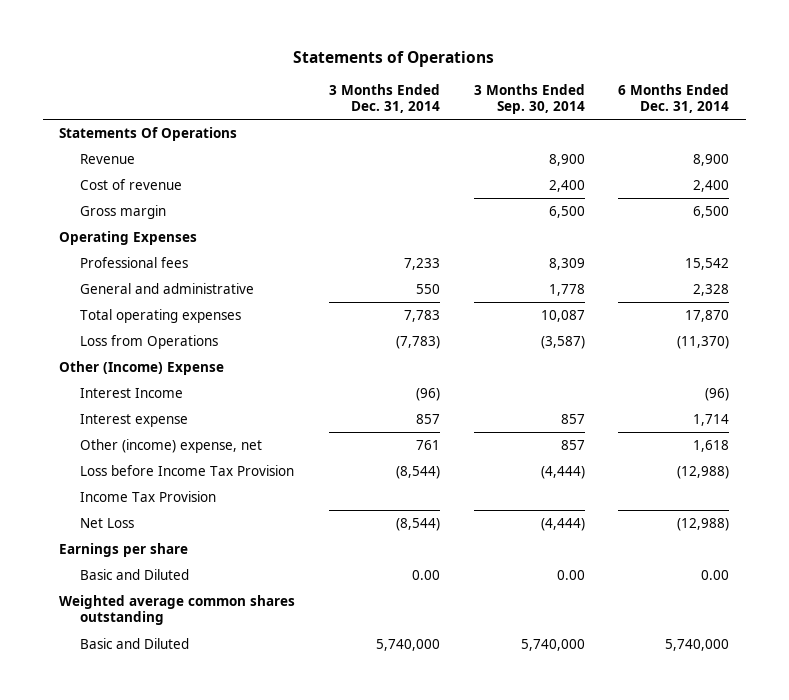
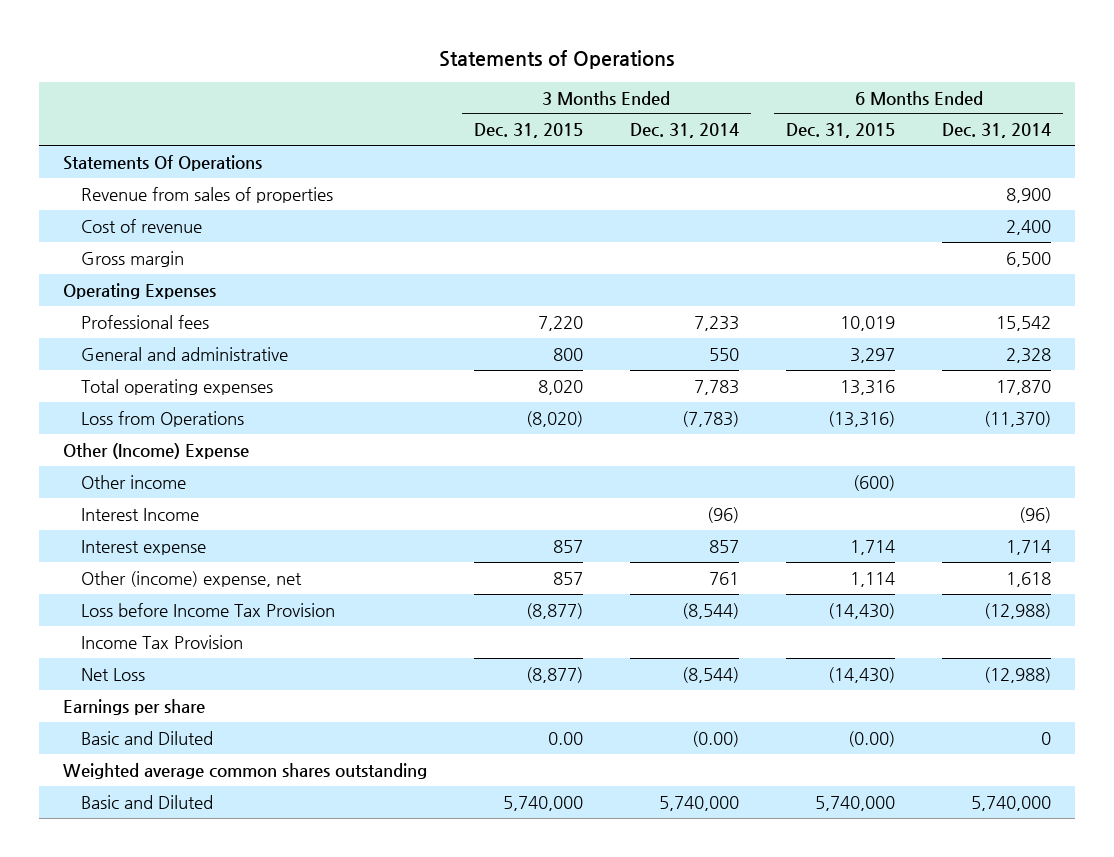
[473,83,585,115] 3 Months Ended Sep. 30, 2014 -> none
none -> [473,123,583,139] Dec. 31, 2015
none -> [786,123,896,139] Dec. 31, 2015
[79,153,135,164] Revenue -> [81,186,334,203] Revenue from sales of properties
none -> [81,474,187,489] Other income
[412,569,441,580] 0.00 -> [691,730,739,747] (0.00)
[701,569,730,580] 0.00 -> [1041,731,1052,745] 0

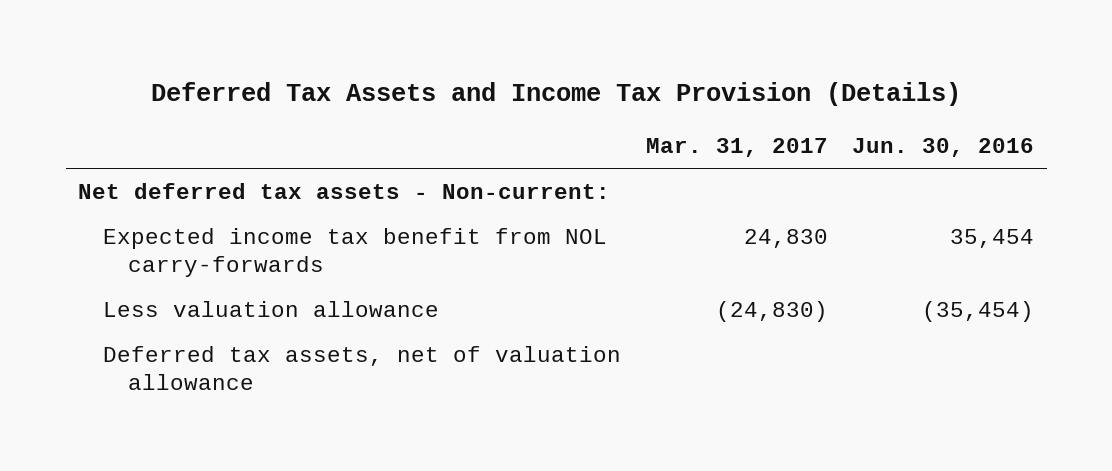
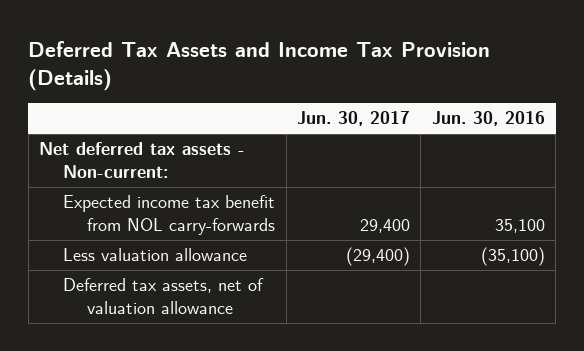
[645,137,828,157] Mar. 31, 2017 -> none
none -> [296,111,410,127] Jun. 30, 2017
[950,228,1035,248] 35,454 -> [494,219,545,234] 35,100
[922,300,1035,322] (35,454) -> [480,247,545,267] (35,100)

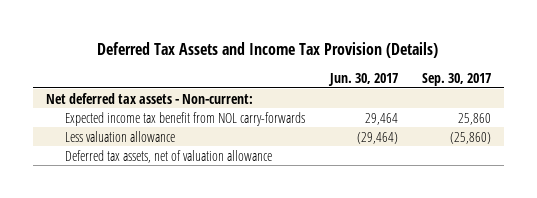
[431,111,545,127] Jun. 30, 2016 -> none
none -> [422,72,492,86] Sep. 30, 2017
[359,219,410,234] 29,400 -> [364,112,398,125] 29,464
[345,247,410,267] (29,400) -> [356,131,398,144] (29,464)

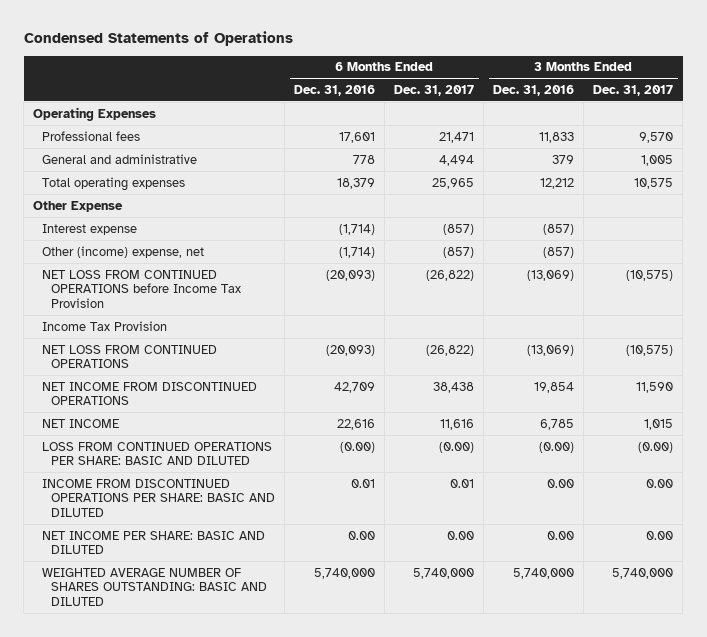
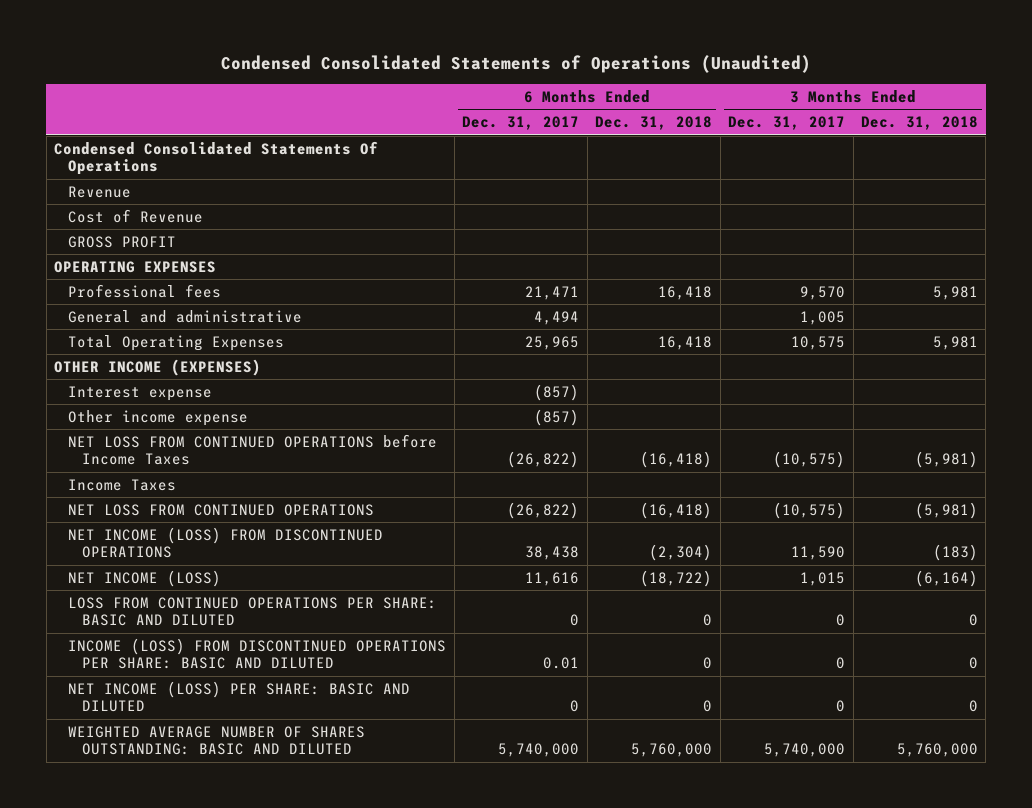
[23,31,293,47] Condensed Statements of Operations -> [221,55,812,74] Condensed Consolidated Statements of Operations (Unaudited)
[294,84,376,96] Dec. 31, 2016 -> none
[493,84,575,96] Dec. 31, 2016 -> none
none -> [595,116,713,131] Dec. 31, 2018
none -> [860,116,978,131] Dec. 31, 2018
none -> [54,140,379,176] Condensed Consolidated Statements Of Operations
none -> [68,185,132,198] Revenue
none -> [68,208,204,223] Cost of Revenue
none -> [68,235,177,248] GROSS PROFIT
[33,106,157,121] Operating Expenses -> [54,260,217,273] OPERATING EXPENSES
[42,176,186,191] Total operating expenses -> [68,334,285,351] Total Operating Expenses
[33,200,124,212] Other Expense -> [54,358,262,376] OTHER INCOME (EXPENSES)
[42,245,205,258] Other (income) expense, net -> [68,409,249,426] Other income expense
[42,269,242,308] NET LOSS FROM CONTINUED OPERATIONS before Income Tax Provision -> [68,433,438,466] NET LOSS FROM CONTINUED OPERATIONS before Income Taxes
[42,320,168,331] Income Tax Provision -> [68,478,177,491] Income Taxes
[42,381,258,406] NET INCOME FROM DISCONTINUED OPERATIONS -> [68,526,384,559] NET INCOME (LOSS) FROM DISCONTINUED OPERATIONS
[42,418,120,428] NET INCOME -> [68,569,222,587] NET INCOME (LOSS)
[439,441,475,453] (0.00) -> [570,614,580,627] 0
[638,441,674,453] (0.00) -> [836,614,846,627] 0
[42,478,276,517] INCOME FROM DISCONTINUED OPERATIONS PER SHARE: BASIC AND DILUTED -> [68,637,447,670] INCOME (LOSS) FROM DISCONTINUED OPERATIONS PER SHARE: BASIC AND DILUTED
[646,478,674,488] 0.00 -> [836,657,846,670] 0
[42,530,266,555] NET INCOME PER SHARE: BASIC AND DILUTED -> [68,680,411,713] NET INCOME (LOSS) PER SHARE: BASIC AND DILUTED
[447,530,475,540] 0.00 -> [570,700,580,713] 0
[646,530,674,540] 0.00 -> [836,700,846,713] 0

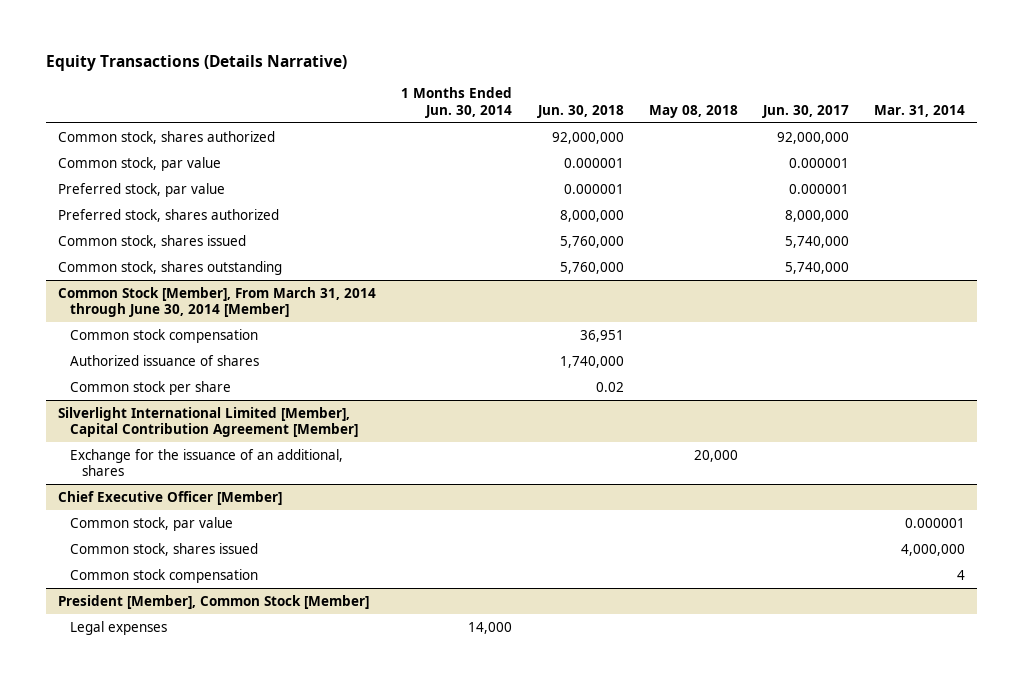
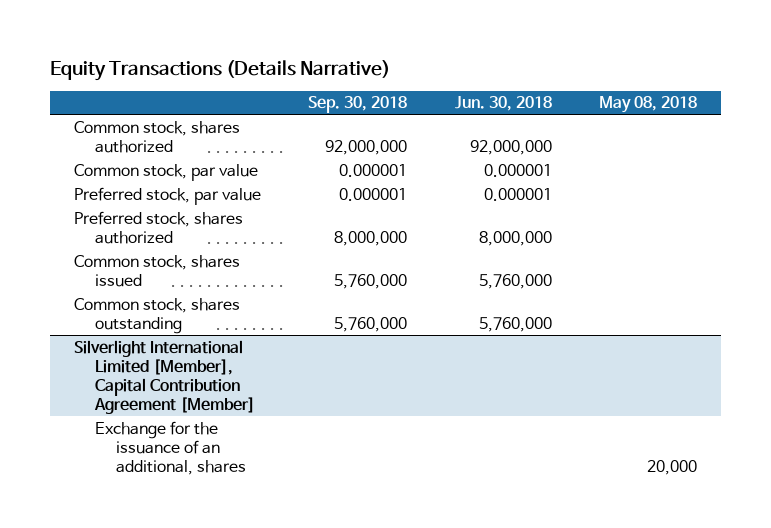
[401,87,513,118] 1 Months Ended Jun. 30, 2014 -> none
[761,104,849,118] Jun. 30, 2017 -> none
[873,104,965,117] Mar. 31, 2014 -> none
none -> [308,96,408,114] Sep. 30, 2018
[58,286,377,318] Common Stock [Member], From March 31, 2014 through June 30, 2014 [Member] -> none
[70,328,259,343] Common stock compensation -> none
[70,354,260,366] Authorized issuance of shares -> none
[70,380,232,395] Common stock per share -> none
[58,490,283,505] Chief Executive Officer [Member] -> none
[70,516,234,531] Common stock, par value -> none
[70,542,259,556] Common stock, shares issued -> none
[70,568,259,583] Common stock compensation -> none
[58,594,370,609] President [Member], Common Stock [Member] -> none
[70,620,168,635] Legal expenses -> none

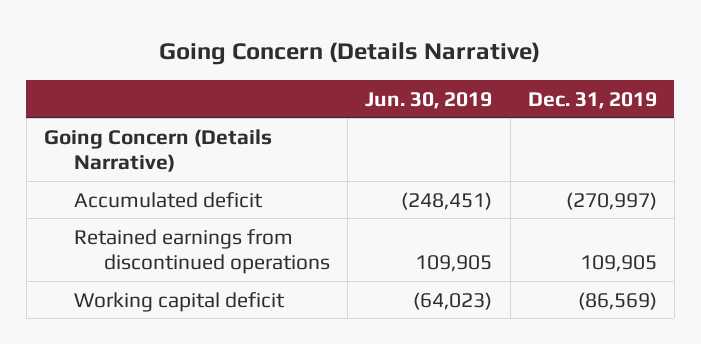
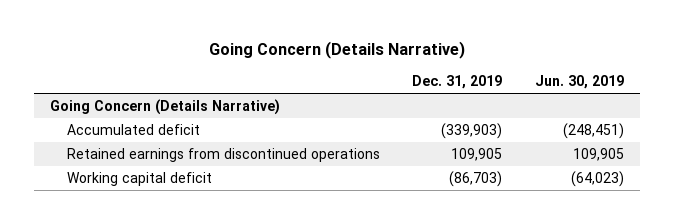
[565,191,657,210] (270,997) -> [441,122,503,139] (339,903)
[577,291,657,310] (86,569) -> [449,170,503,187] (86,703)

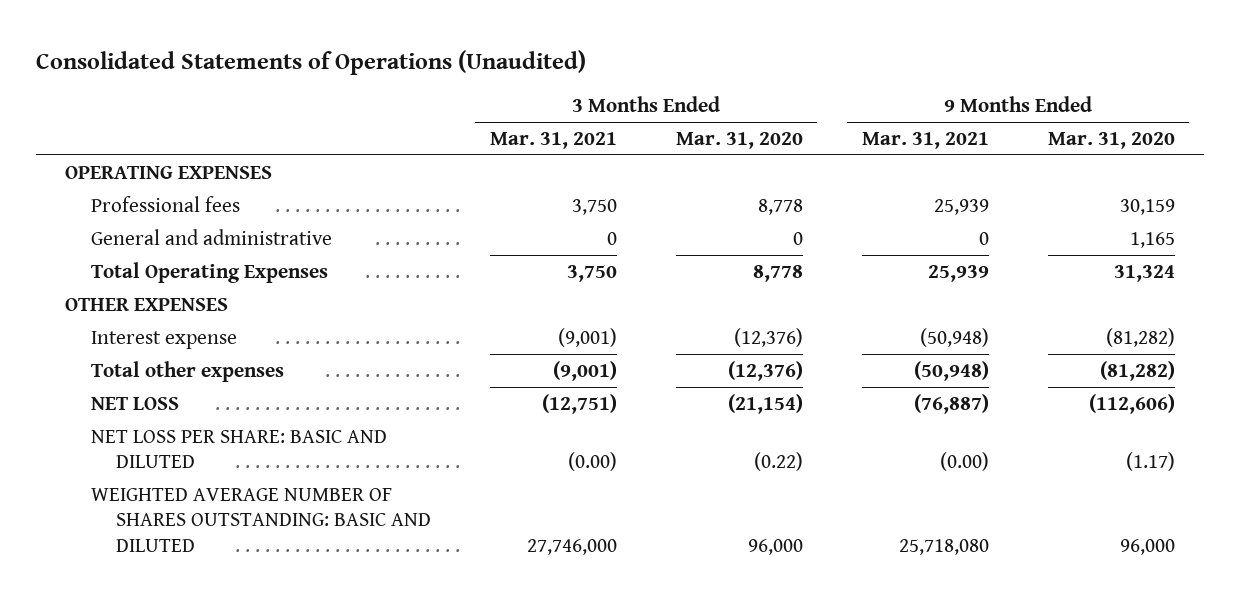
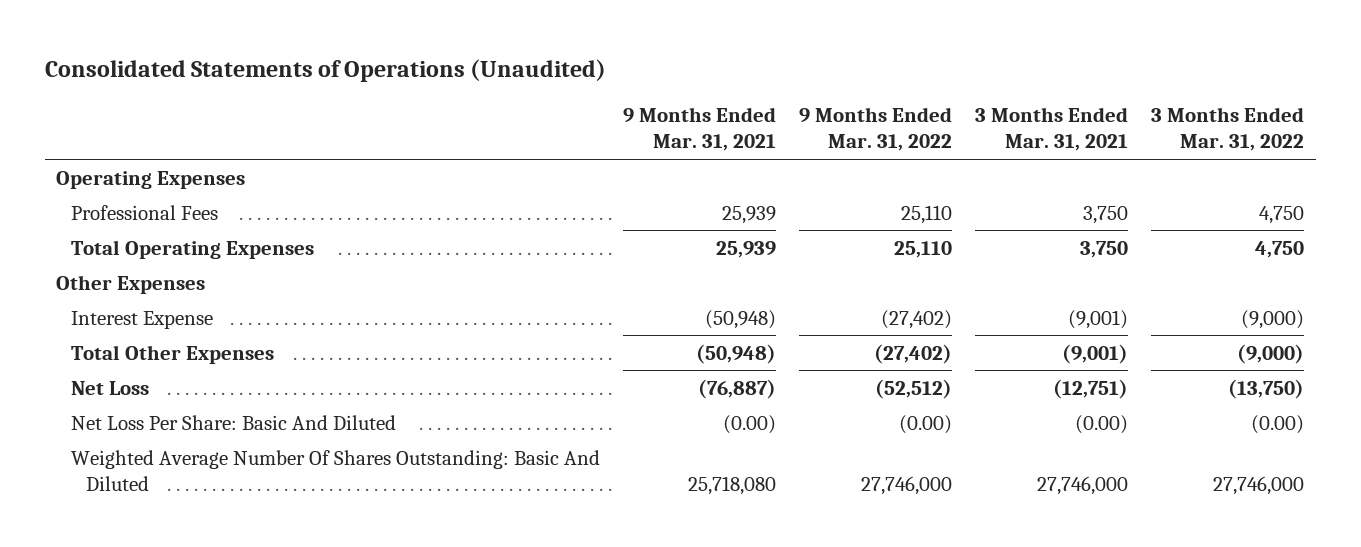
[675,132,803,150] Mar. 31, 2020 -> none
[1047,132,1175,150] Mar. 31, 2020 -> none
none -> [799,107,953,152] 9 Months Ended Mar. 31, 2022
none -> [1151,107,1305,152] 3 Months Ended Mar. 31, 2022
[90,228,332,245] General and administrative -> none
[65,165,273,179] OPERATING EXPENSES -> [56,170,246,189] Operating Expenses
[90,195,240,212] Professional fees -> [71,204,219,220] Professional Fees
[65,297,229,311] OTHER EXPENSES -> [56,274,206,294] Other Expenses
[90,330,237,349] Interest expense -> [71,310,214,329] Interest Expense
[90,360,284,382] Total other expenses -> [71,344,275,364] Total Other Expenses
[90,396,179,410] NET LOSS -> [71,380,150,395] Net Loss
[90,429,387,469] NET LOSS PER SHARE: BASIC AND DILUTED -> [71,414,397,430] Net Loss Per Share: Basic And Diluted
[90,487,431,552] WEIGHTED AVERAGE NUMBER OF SHARES OUTSTANDING: BASIC AND DILUTED -> [71,449,601,491] Weighted Average Number Of Shares Outstanding: Basic And Diluted

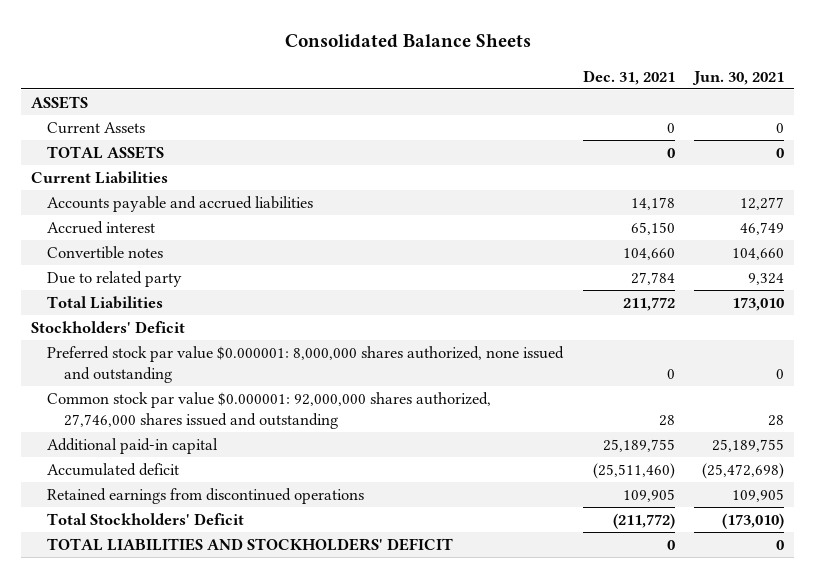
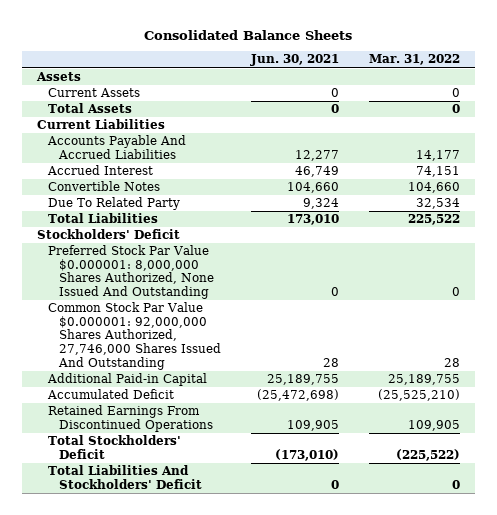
[582,69,675,85] Dec. 31, 2021 -> none
none -> [368,54,460,66] Mar. 31, 2022
[31,95,89,109] ASSETS -> [36,72,82,82] Assets
[47,145,165,159] TOTAL ASSETS -> [48,103,133,114] Total Assets
[47,195,314,212] Accounts payable and accrued liabilities -> [47,135,187,159] Accounts Payable And Accrued Liabilities
[47,220,156,234] Accrued interest -> [47,165,154,176] Accrued Interest
[47,245,164,259] Convertible notes -> [48,181,161,192] Convertible Notes
[47,270,183,287] Due to related party -> [48,197,181,211] Due To Related Party
[47,345,565,383] Preferred stock par value $0.000001: 8,000,000 shares authorized, none issued and outstanding -> [48,245,215,300] Preferred Stock Par Value $0.000001: 8,000,000 Shares Authorized, None Issued And Outstanding
[47,391,492,429] Common stock par value $0.000001: 92,000,000 shares authorized, 27,746,000 shares issued and outstanding -> [48,302,222,370] Common Stock Par Value $0.000001: 92,000,000 Shares Authorized, 27,746,000 Shares Issued And Outstanding
[47,437,219,454] Additional paid-in capital -> [47,373,208,387] Additional Paid-in Capital
[47,462,180,476] Accumulated deficit -> [47,389,175,400] Accumulated Deficit
[47,487,365,504] Retained earnings from discontinued operations -> [48,405,214,432] Retained Earnings From Discontinued Operations
[47,537,454,551] TOTAL LIABILITIES AND STOCKHOLDERS' DEFICIT -> [48,465,203,489] Total Liabilities And Stockholders' Deficit

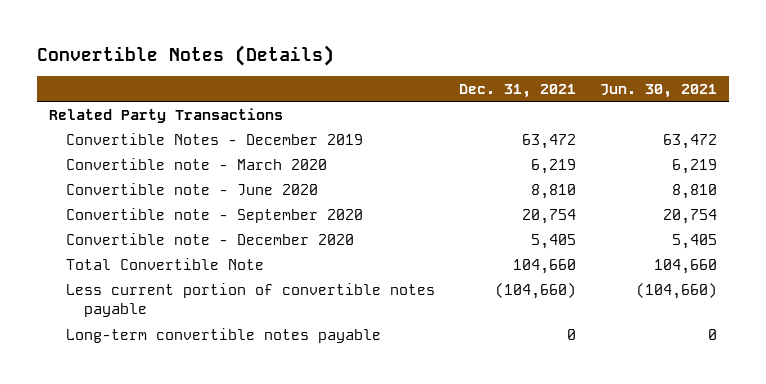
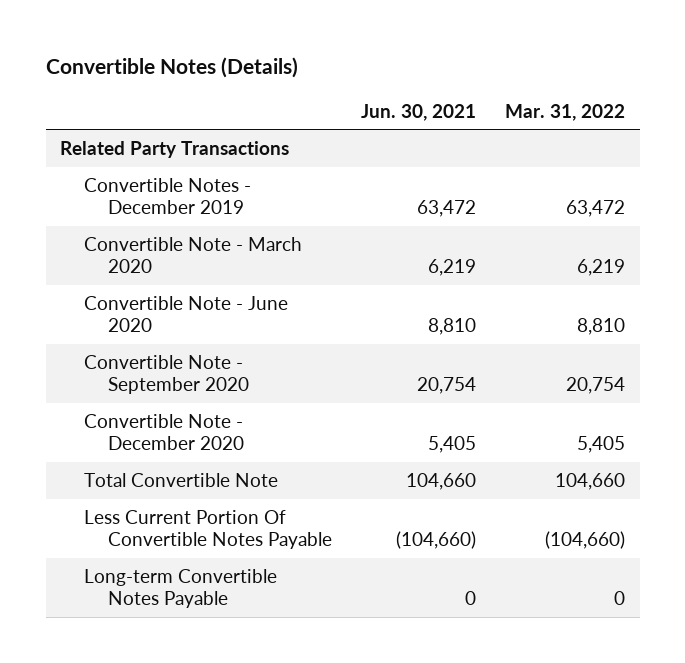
[459,83,577,98] Dec. 31, 2021 -> none
none -> [505,103,626,121] Mar. 31, 2022
[66,157,328,170] Convertible note - March 2020 -> [84,236,303,273] Convertible Note - March 2020
[66,182,319,196] Convertible note - June 2020 -> [84,295,289,332] Convertible Note - June 2020
[66,207,364,223] Convertible note - September 2020 -> [84,354,250,394] Convertible Note - September 2020
[66,232,355,245] Convertible note - December 2020 -> [84,413,245,450] Convertible Note - December 2020
[66,282,436,318] Less current portion of convertible notes payable -> [84,509,333,549] Less Current Portion Of Convertible Notes Payable
[66,327,382,343] Long-term convertible notes payable -> [84,568,278,608] Long-term Convertible Notes Payable

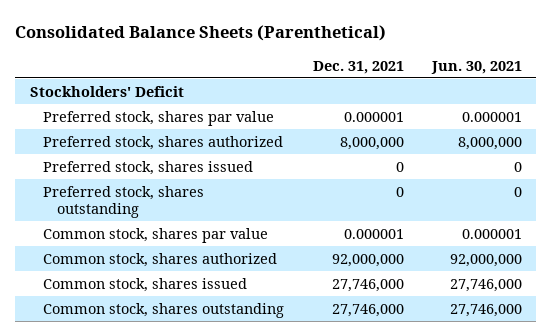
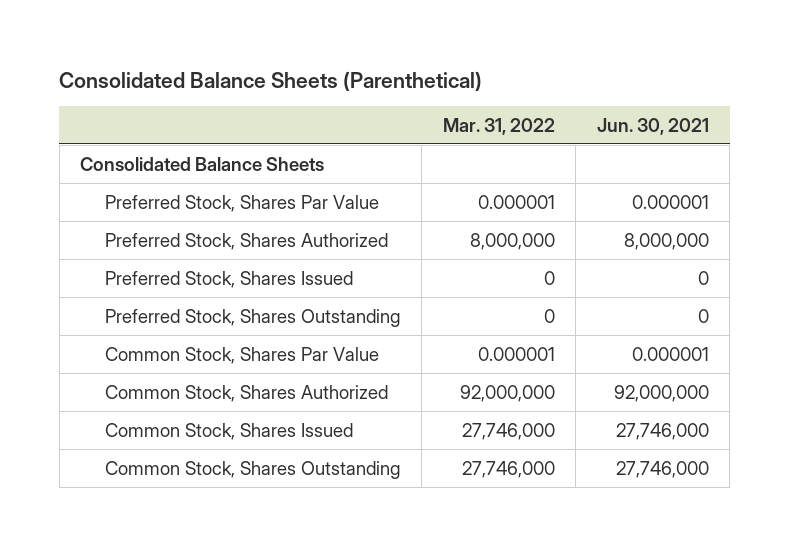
[312,60,404,74] Dec. 31, 2021 -> none
none -> [442,117,555,135] Mar. 31, 2022
[29,85,184,97] Stockholders' Deficit -> none
none -> [80,156,325,171] Consolidated Balance Sheets
[43,110,275,126] Preferred stock, shares par value -> [105,194,380,212] Preferred Stock, Shares Par Value
[43,135,284,150] Preferred stock, shares authorized -> [105,232,389,250] Preferred Stock, Shares Authorized
[43,160,254,175] Preferred stock, shares issued -> [105,270,354,288] Preferred Stock, Shares Issued
[43,185,205,218] Preferred stock, shares outstanding -> [105,308,401,327] Preferred Stock, Shares Outstanding
[43,227,269,243] Common stock, shares par value -> [105,346,380,364] Common Stock, Shares Par Value
[43,252,278,267] Common stock, shares authorized -> [105,384,389,402] Common Stock, Shares Authorized
[43,277,248,292] Common stock, shares issued -> [105,422,354,440] Common Stock, Shares Issued
[43,302,285,318] Common stock, shares outstanding -> [105,460,401,479] Common Stock, Shares Outstanding

